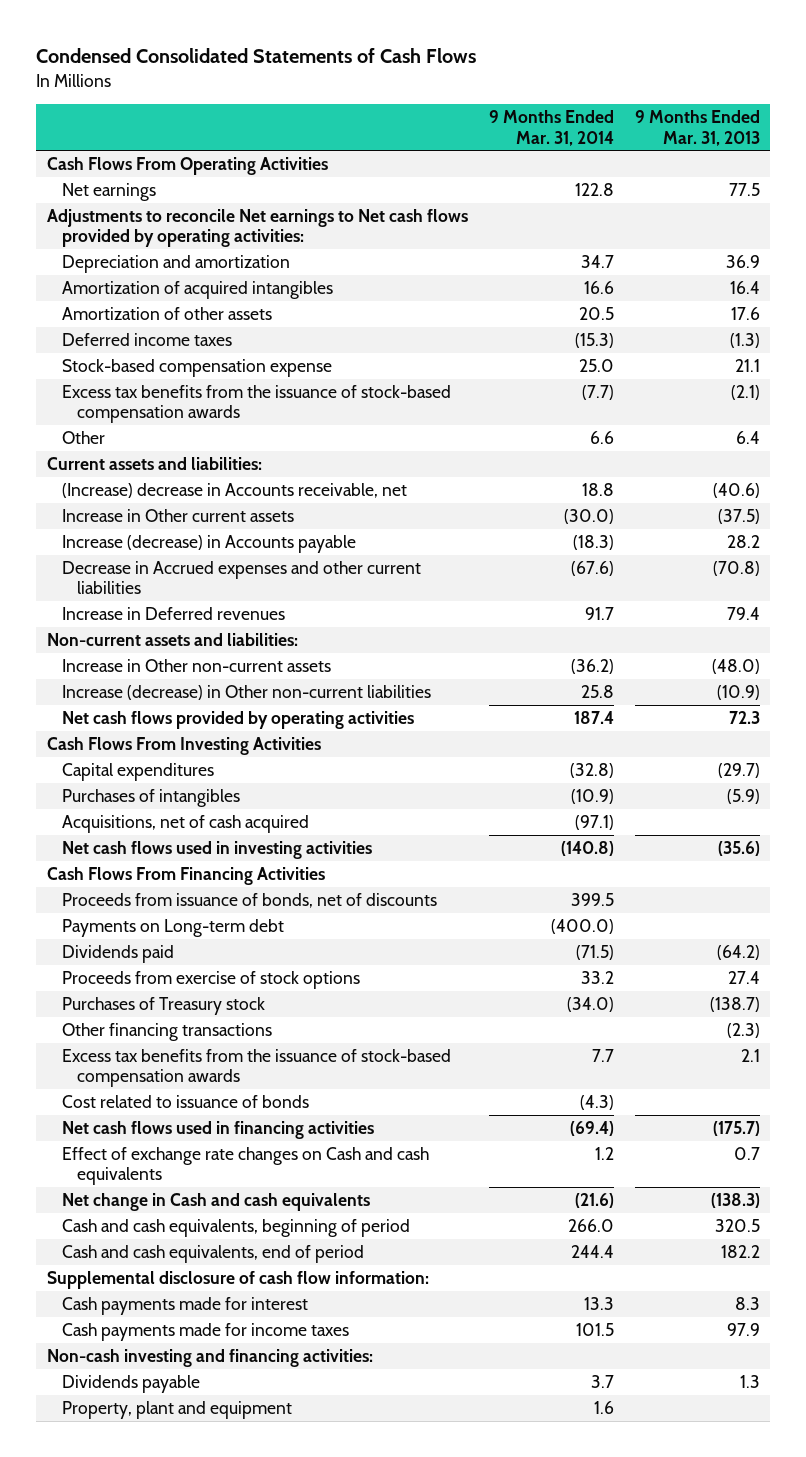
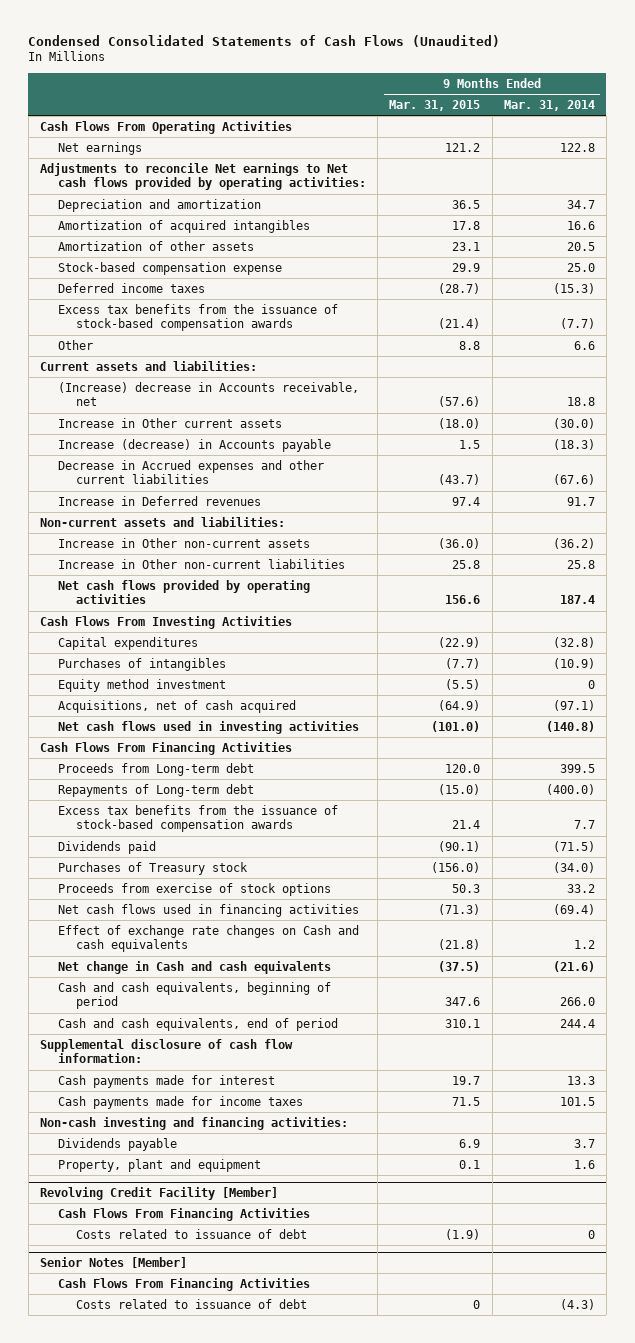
[36,48,477,64] Condensed Consolidated Statements of Cash Flows -> [28,35,501,48] Condensed Consolidated Statements of Cash Flows (Unaudited)
[634,110,760,146] 9 Months Ended Mar. 31, 2013 -> none
none -> [389,99,481,111] Mar. 31, 2015
[61,333,232,347] Deferred income taxes -> [58,282,206,293] Deferred income taxes
[61,685,431,701] Increase (decrease) in Other non-current liabilities -> [58,558,346,569] Increase in Other non-current liabilities
none -> [58,678,227,692] Equity method investment
[61,893,437,909] Proceeds from issuance of bonds, net of discounts -> [58,762,255,776] Proceeds from Long-term debt
[61,919,284,938] Payments on Long-term debt -> [58,783,255,797] Repayments of Long-term debt
[61,1049,451,1088] Excess tax benefits from the issuance of stock-based compensation awards -> [58,804,339,833] Excess tax benefits from the issuance of stock-based compensation awards
[61,1023,272,1042] Other financing transactions -> none
[61,1095,309,1109] Cost related to issuance of bonds -> none
[61,971,360,990] Proceeds from exercise of stock options -> [58,882,332,896] Proceeds from exercise of stock options
none -> [40,1186,279,1200] Revolving Credit Facility [Member]
none -> [58,1207,311,1221] Cash Flows From Financing Activities
none -> [76,1228,308,1239] Costs related to issuance of debt
none -> [40,1256,188,1268] Senior Notes [Member]
none -> [58,1277,311,1291] Cash Flows From Financing Activities
none -> [76,1298,308,1309] Costs related to issuance of debt

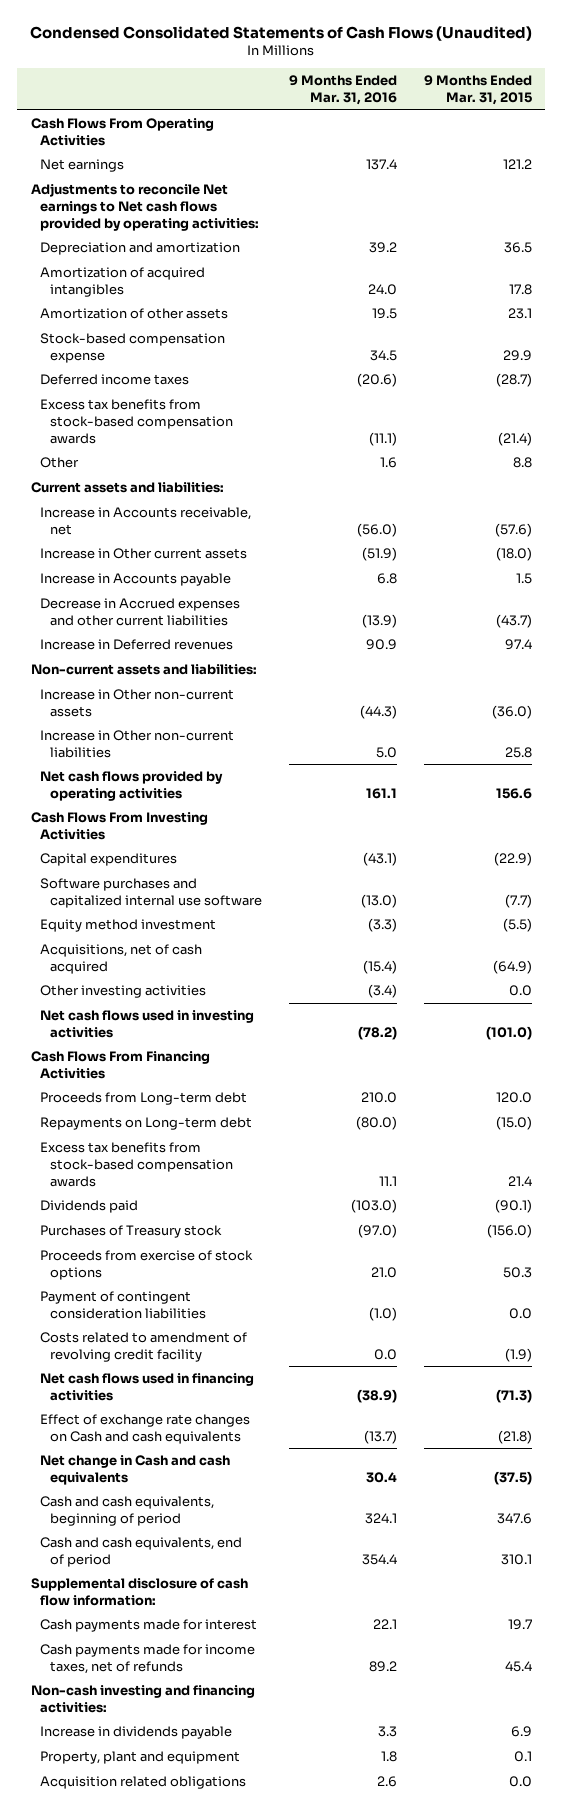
[503,99,595,111] Mar. 31, 2014 -> none
none -> [288,75,397,106] 9 Months Ended Mar. 31, 2016
[58,303,339,332] Excess tax benefits from the issuance of stock-based compensation awards -> [40,399,233,444] Excess tax benefits from stock-based compensation awards
[58,381,360,407] (Increase) decrease in Accounts receivable, net -> [40,507,252,535] Increase in Accounts receivable, net
[58,438,332,452] Increase (decrease) in Accounts payable -> [40,573,232,587] Increase in Accounts payable
[58,657,227,671] Purchases of intangibles -> [40,878,262,908] Software purchases and capitalized internal use software
none -> [40,985,207,999] Other investing activities
[58,783,255,797] Repayments of Long-term debt -> [40,1117,253,1131] Repayments on Long-term debt
[58,804,339,833] Excess tax benefits from the issuance of stock-based compensation awards -> [40,1142,233,1187] Excess tax benefits from stock-based compensation awards
none -> [40,1291,206,1319] Payment of contingent consideration liabilities
none -> [40,1332,248,1362] Costs related to amendment of revolving credit facility
[58,1095,304,1109] Cash payments made for income taxes -> [40,1644,256,1674] Cash payments made for income taxes, net of refunds
[452,1096,481,1106] 71.5 -> [504,1660,532,1672] 45.4
[58,1137,178,1151] Dividends payable -> [40,1726,233,1740] Increase in dividends payable
[40,1186,279,1200] Revolving Credit Facility [Member] -> none
[58,1207,311,1221] Cash Flows From Financing Activities -> none
[76,1228,308,1239] Costs related to issuance of debt -> none
[40,1256,188,1268] Senior Notes [Member] -> none
[58,1277,311,1291] Cash Flows From Financing Activities -> none
[76,1298,308,1309] Costs related to issuance of debt -> none
none -> [40,1776,247,1790] Acquisition related obligations

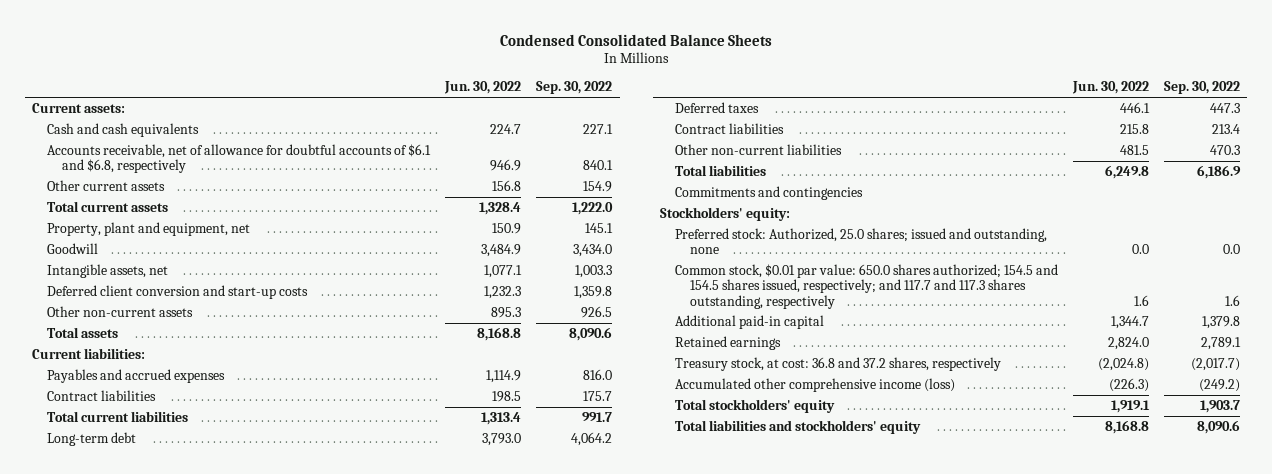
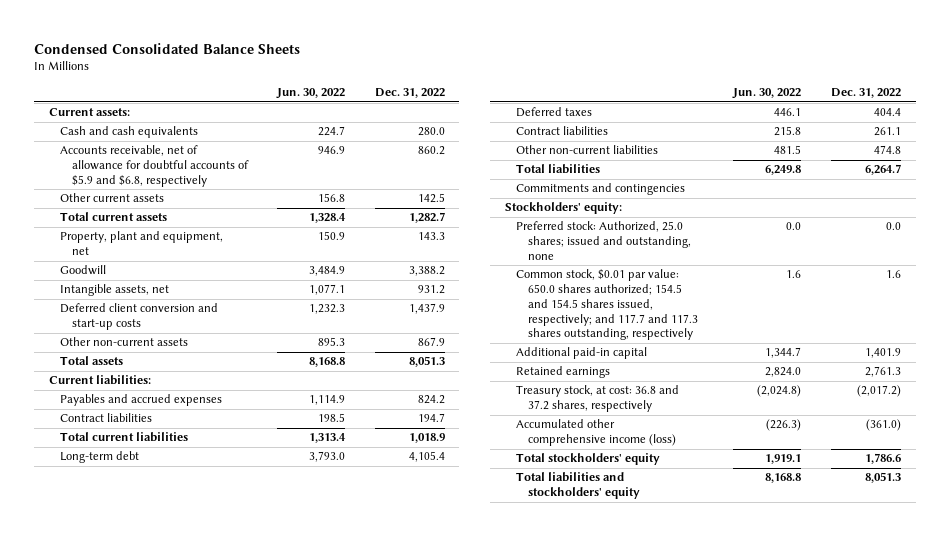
[536,81,613,95] Sep. 30, 2022 -> none
none -> [374,88,445,99] Dec. 31, 2022
[47,143,432,174] Accounts receivable, net of allowance for doubtful accounts of $6.1 and $6.8, respectively -> [60,145,249,187] Accounts receivable, net of allowance for doubtful accounts of $5.9 and $6.8, respectively

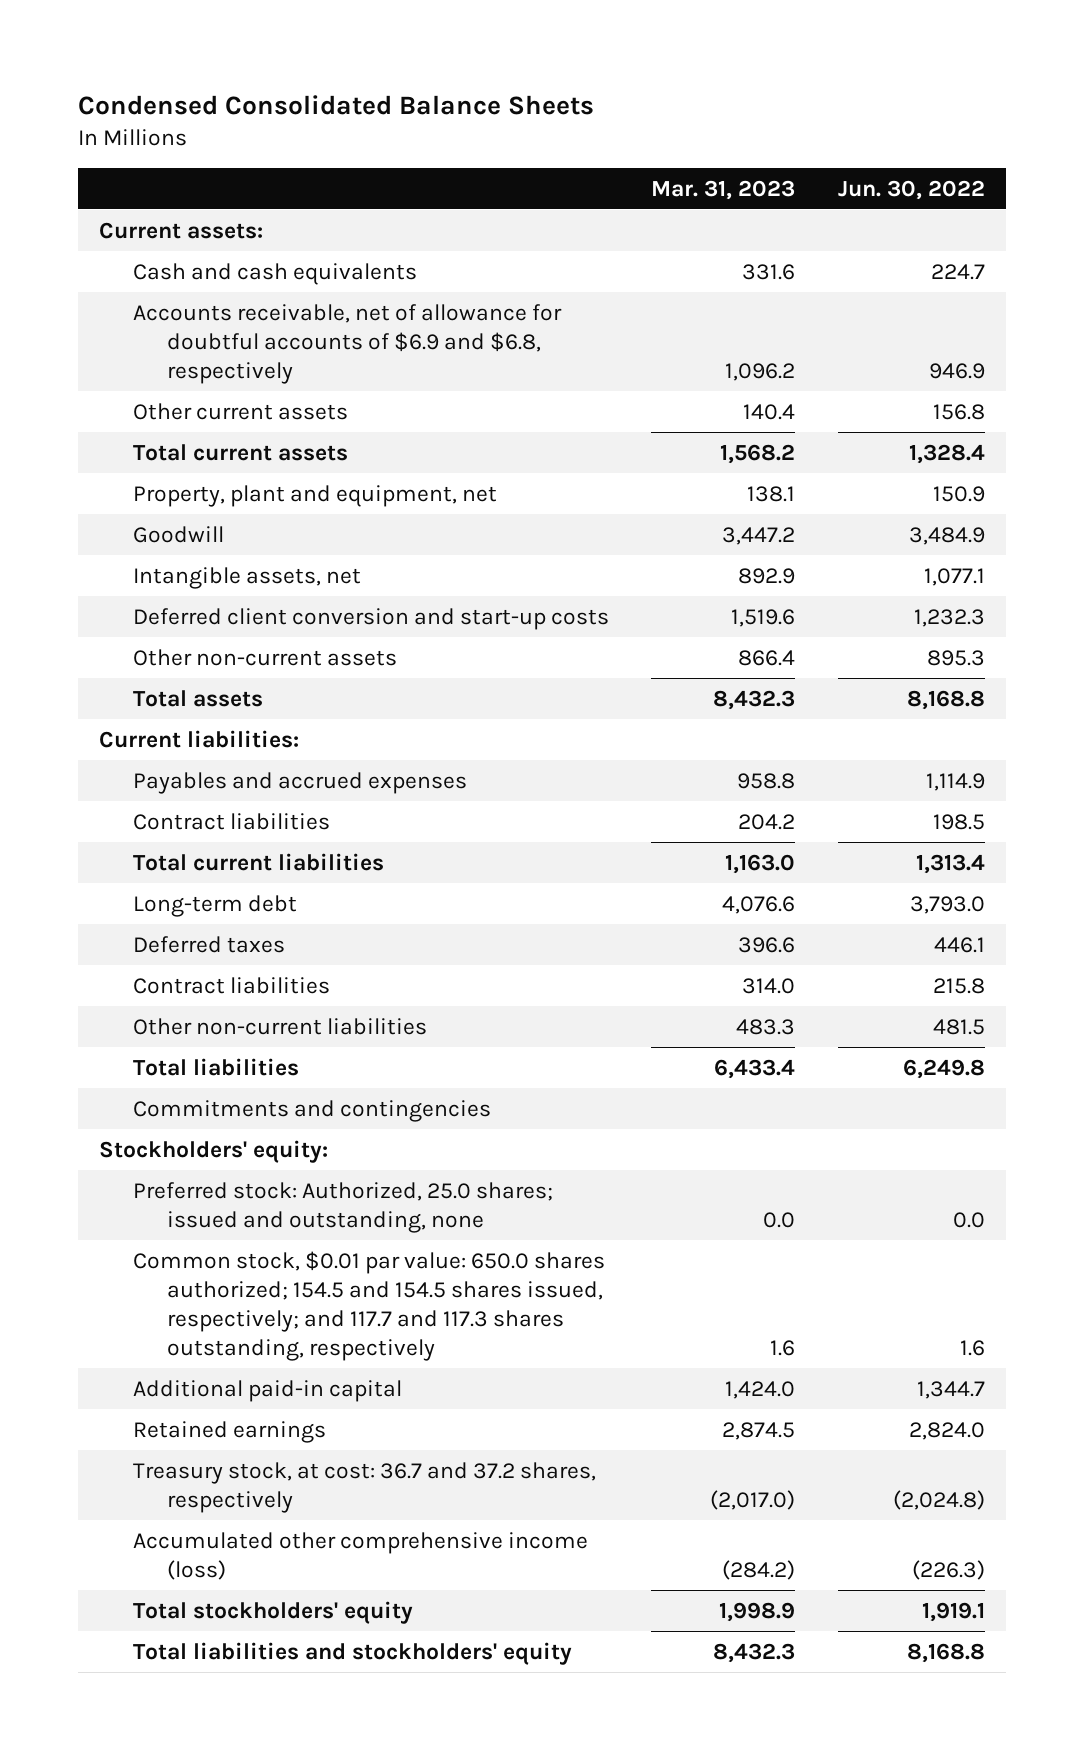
[374,88,445,99] Dec. 31, 2022 -> none
none -> [651,179,796,200] Mar. 31, 2023
[60,145,249,187] Accounts receivable, net of allowance for doubtful accounts of $5.9 and $6.8, respectively -> [132,303,562,385] Accounts receivable, net of allowance for doubtful accounts of $6.9 and $6.8, respectively
[516,385,680,413] Treasury stock, at cost: 36.8 and 37.2 shares, respectively -> [132,1461,596,1513] Treasury stock, at cost: 36.7 and 37.2 shares, respectively

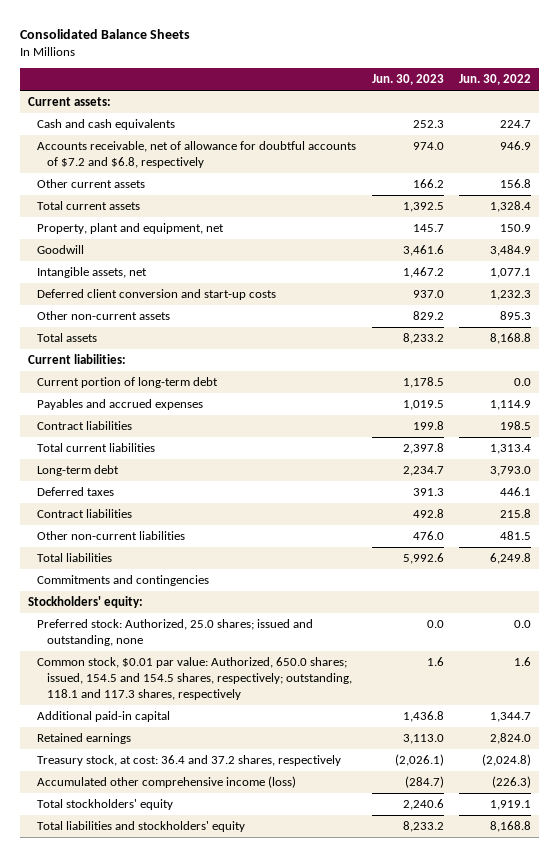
[78,94,595,115] Condensed Consolidated Balance Sheets -> [19,29,190,40] Consolidated Balance Sheets
[651,179,796,200] Mar. 31, 2023 -> none
none -> [371,74,444,86] Jun. 30, 2023
[132,303,562,385] Accounts receivable, net of allowance for doubtful accounts of $6.9 and $6.8, respectively -> [37,141,357,169] Accounts receivable, net of allowance for doubtful accounts of $7.2 and $6.8, respectively
none -> [37,377,219,389] Current portion of long-term debt
[132,1250,605,1362] Common stock, $0.01 par value: 650.0 shares authorized; 154.5 and 154.5 shares issued, respectively; and 117.7 and 117.3 shares outstanding, respectively -> [37,657,352,701] Common stock, $0.01 par value: Authorized, 650.0 shares; issued, 154.5 and 154.5 shares, respectively; outstanding, 118.1 and 117.3 shares, respectively
[132,1461,596,1513] Treasury stock, at cost: 36.7 and 37.2 shares, respectively -> [37,755,342,767] Treasury stock, at cost: 36.4 and 37.2 shares, respectively

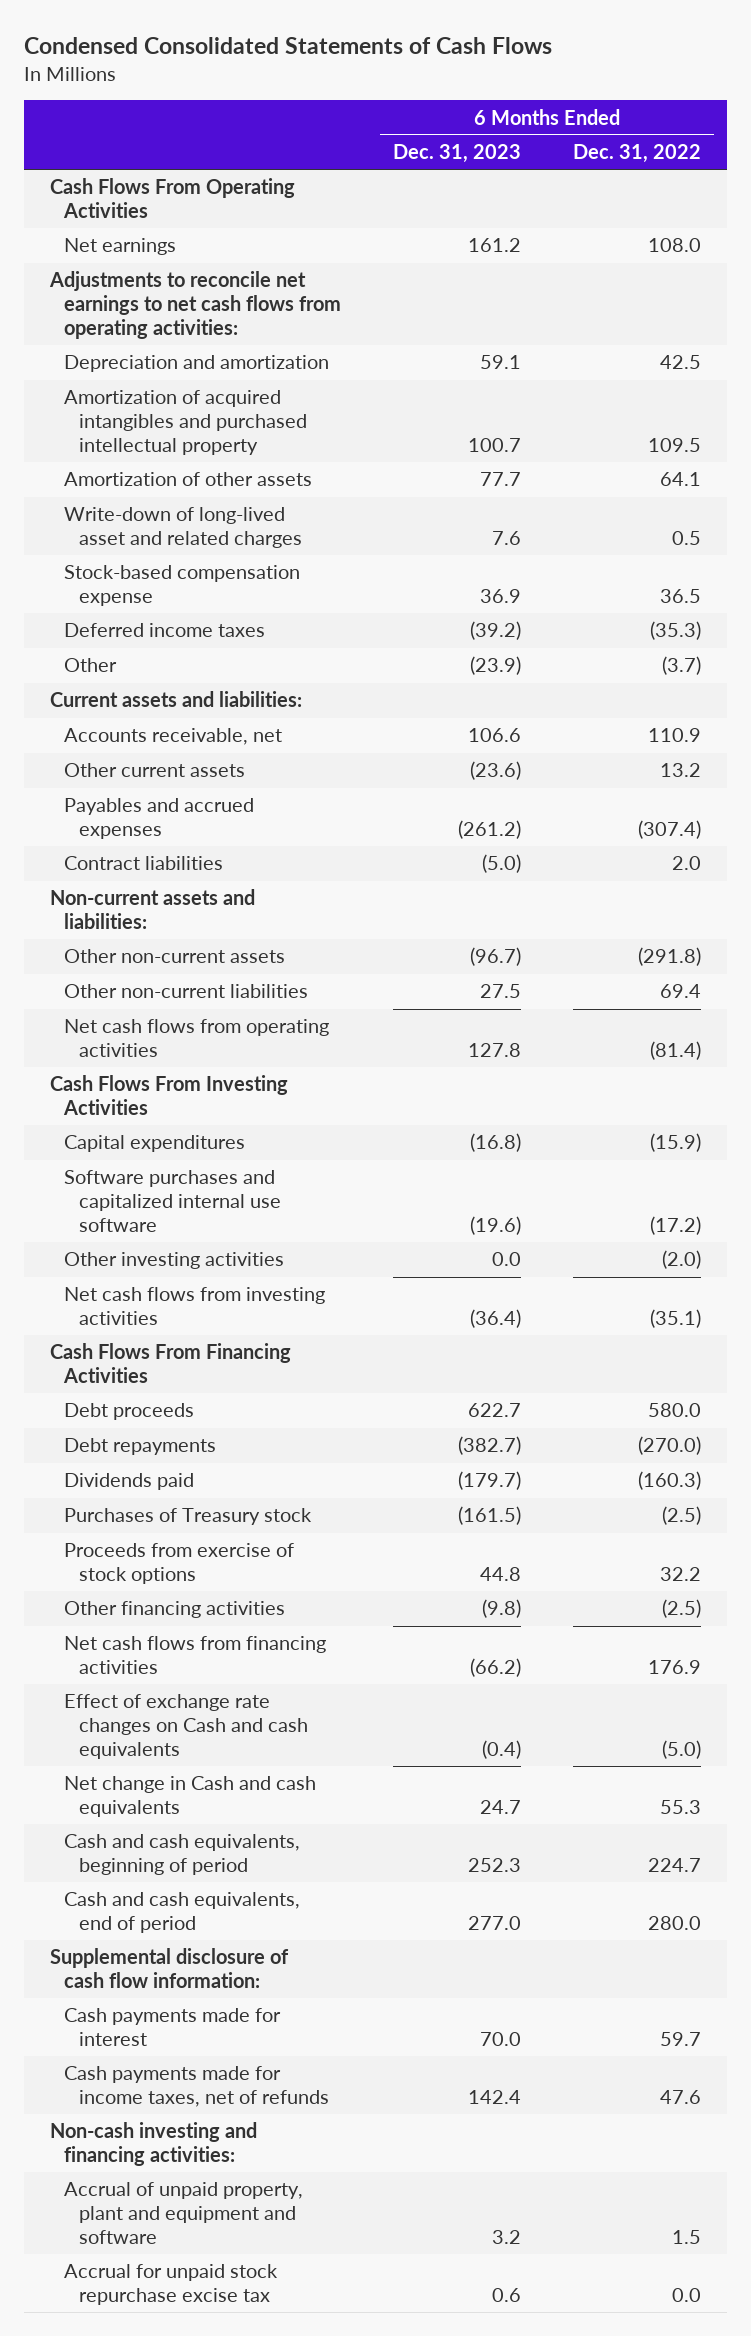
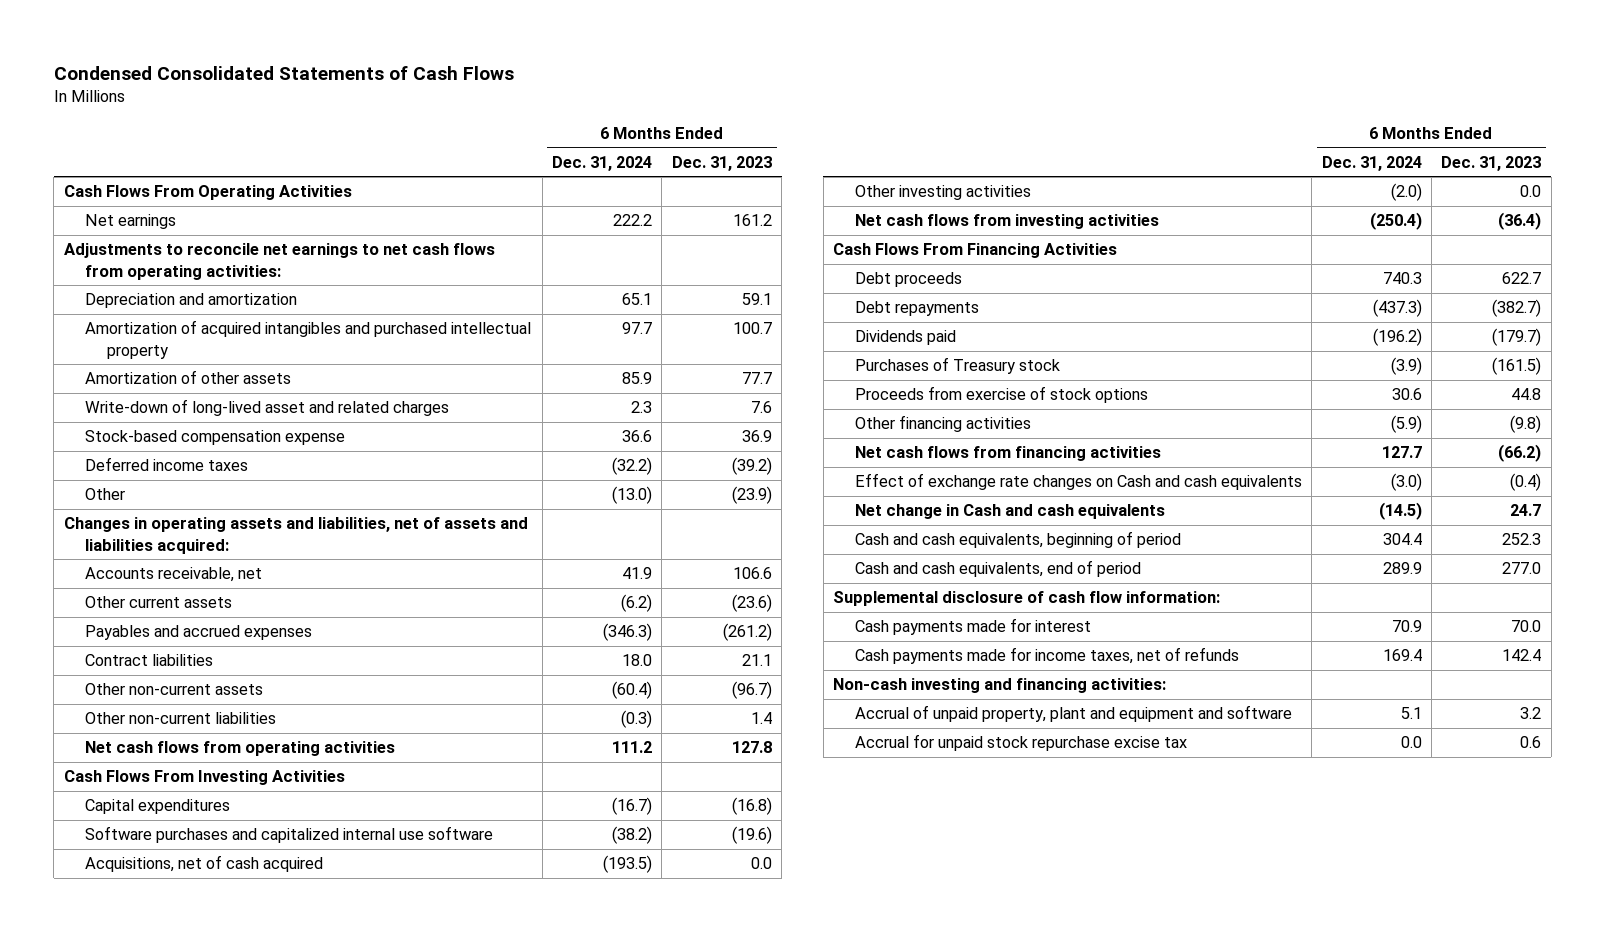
[572,144,701,164] Dec. 31, 2022 -> none
none -> [551,155,652,171] Dec. 31, 2024
[49,691,302,708] Current assets and liabilities: -> none
none -> [63,517,528,554] Changes in operating assets and liabilities, net of assets and liabilities acquired:
[49,889,255,930] Non-current assets and liabilities: -> none
[482,854,522,874] (5.0) -> [741,654,772,667] 21.1
[480,984,522,999] 27.5 -> [750,712,772,725] 1.4
none -> [85,855,324,873] Acquisitions, net of cash acquired

